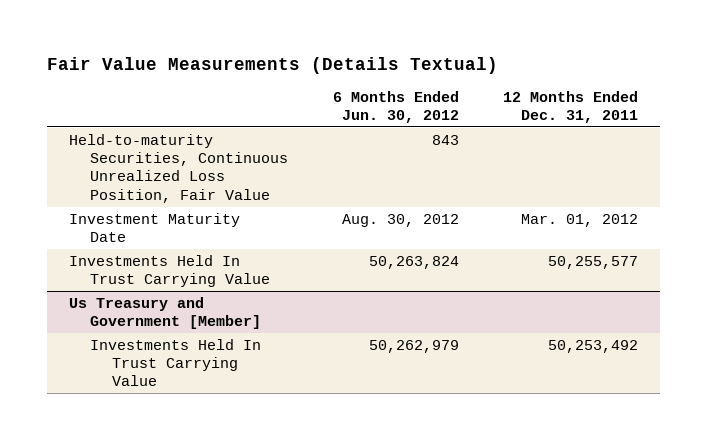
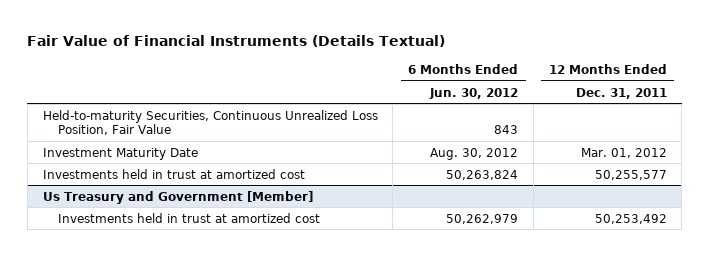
[46,57,498,75] Fair Value Measurements (Details Textual) -> [27,35,446,48] Fair Value of Financial Instruments (Details Textual)
[68,254,271,288] Investments Held In Trust Carrying Value -> [42,168,305,179] Investments held in trust at amortized cost
[90,338,262,387] Investments Held In Trust Carrying Value -> [57,212,320,223] Investments held in trust at amortized cost

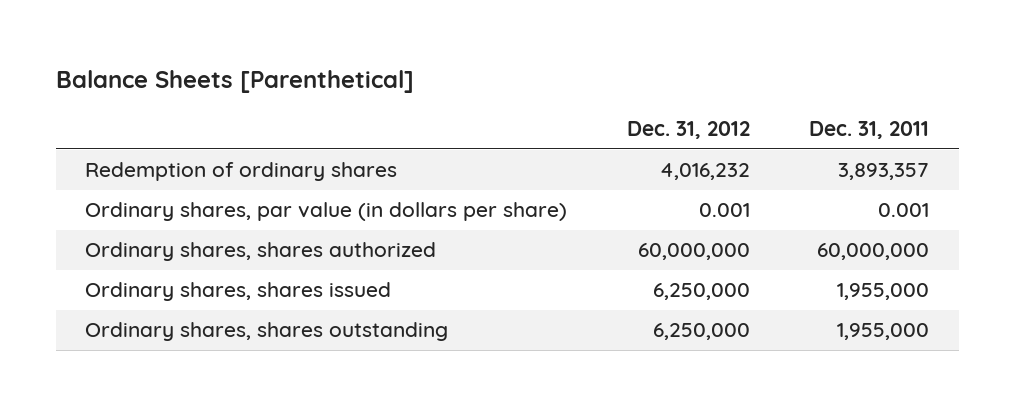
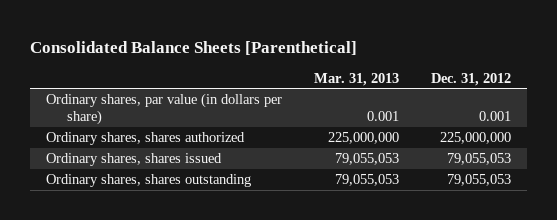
[55,69,414,93] Balance Sheets [Parenthetical] -> [30,40,358,55] Consolidated Balance Sheets [Parenthetical]
[809,121,930,140] Dec. 31, 2011 -> none
none -> [314,72,400,86] Mar. 31, 2013
[85,162,398,182] Redemption of ordinary shares -> none
[637,243,750,261] 60,000,000 -> [440,132,512,145] 225,000,000
[652,283,750,301] 6,250,000 -> [447,153,512,166] 79,055,053
[652,323,750,341] 6,250,000 -> [447,174,512,187] 79,055,053

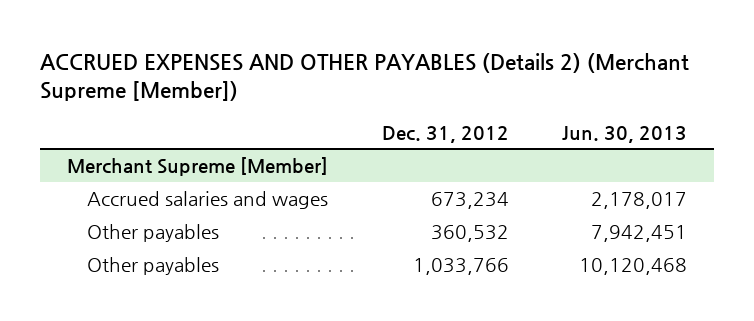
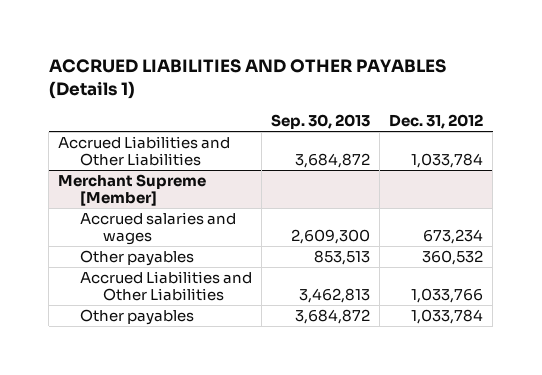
[39,52,689,102] ACCRUED EXPENSES AND OTHER PAYABLES (Details 2) (Merchant Supreme [Member]) -> [48,59,446,100] ACCRUED LIABILITIES AND OTHER PAYABLES (Details 1)
[562,125,688,143] Jun. 30, 2013 -> none
none -> [271,114,371,130] Sep. 30, 2013
none -> [58,135,231,167] Accrued Liabilities and Other Liabilities
none -> [80,270,253,302] Accrued Liabilities and Other Liabilities
[412,257,509,275] 1,033,766 -> [411,308,484,324] 1,033,784

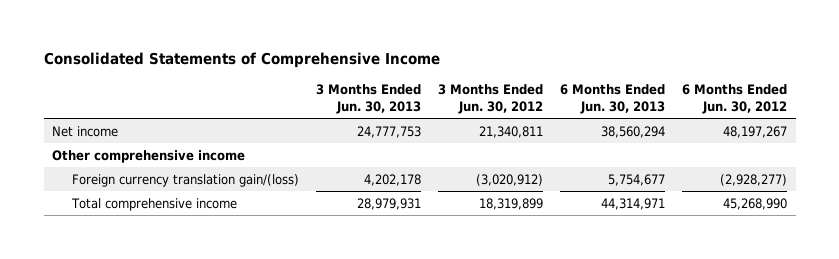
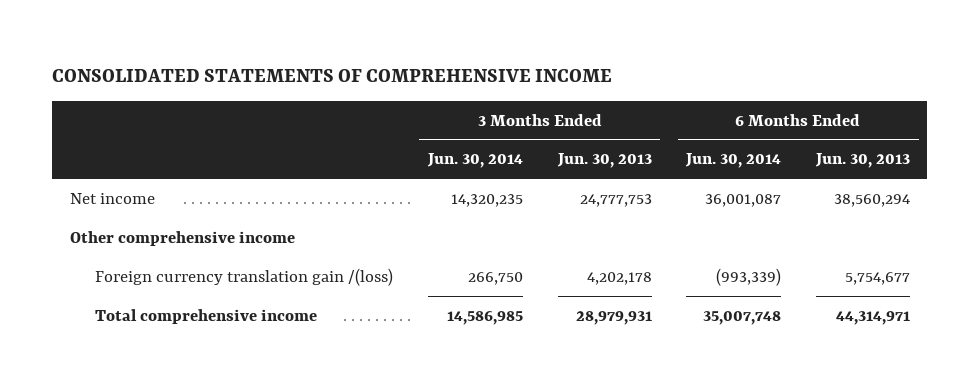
[43,52,440,69] Consolidated Statements of Comprehensive Income -> [52,68,613,82] CONSOLIDATED STATEMENTS OF COMPREHENSIVE INCOME
[438,84,544,114] 3 Months Ended Jun. 30, 2012 -> none
[682,84,788,114] 6 Months Ended Jun. 30, 2012 -> none
none -> [427,153,524,169] Jun. 30, 2014
none -> [685,153,782,169] Jun. 30, 2014
[72,173,300,187] Foreign currency translation gain/(loss) -> [95,267,394,286] Foreign currency translation gain /(loss)

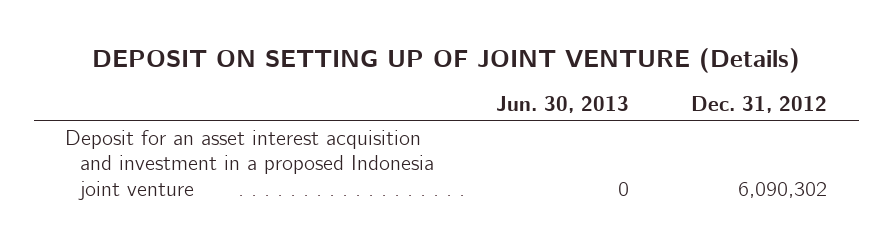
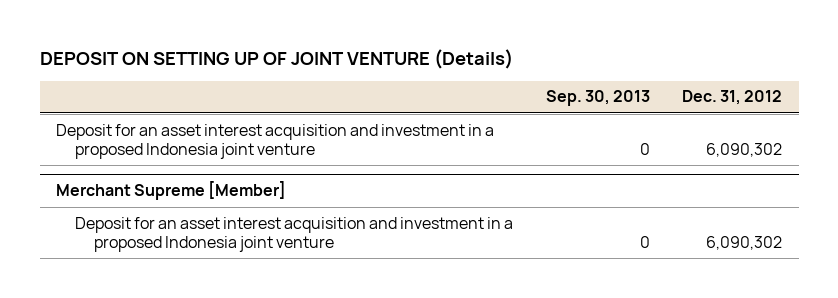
[496,96,630,114] Jun. 30, 2013 -> none
none -> [545,90,650,107] Sep. 30, 2013
none -> [56,181,287,201] Merchant Supreme [Member]
none -> [75,216,514,253] Deposit for an asset interest acquisition and investment in a proposed Indonesia joint venture

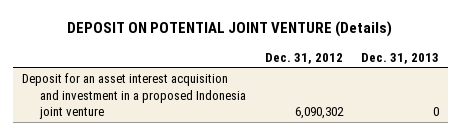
[39,48,513,69] DEPOSIT ON SETTING UP OF JOINT VENTURE (Details) -> [67,21,393,38] DEPOSIT ON POTENTIAL JOINT VENTURE (Details)
[545,90,650,107] Sep. 30, 2013 -> none
none -> [360,52,439,64] Dec. 31, 2013
[56,181,287,201] Merchant Supreme [Member] -> none
[75,216,514,253] Deposit for an asset interest acquisition and investment in a proposed Indonesia joint venture -> none

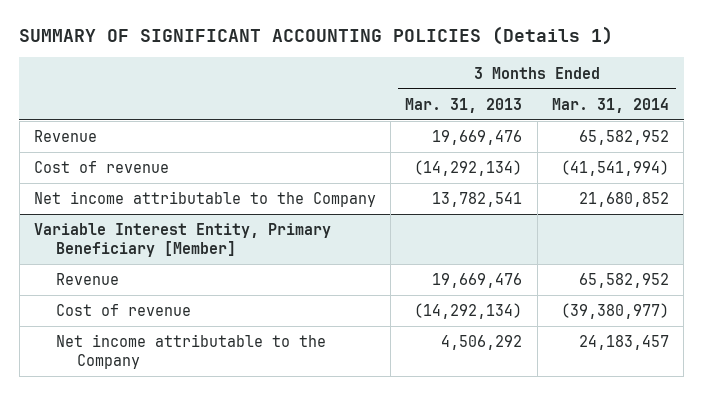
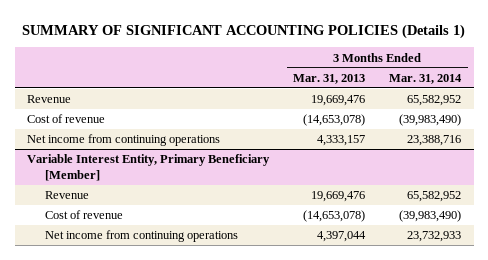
[33,191,376,208] Net income attributable to the Company -> none
[414,160,523,177] (14,292,134) -> [303,114,366,127] (14,653,078)
[560,160,669,177] (41,541,994) -> [399,114,462,127] (39,983,490)
none -> [27,134,221,147] Net income from continuing operations
[55,334,326,370] Net income attributable to the Company -> none
[414,303,523,320] (14,292,134) -> [303,210,366,223] (14,653,078)
[560,303,669,320] (39,380,977) -> [399,210,462,223] (39,983,490)
none -> [44,230,238,243] Net income from continuing operations

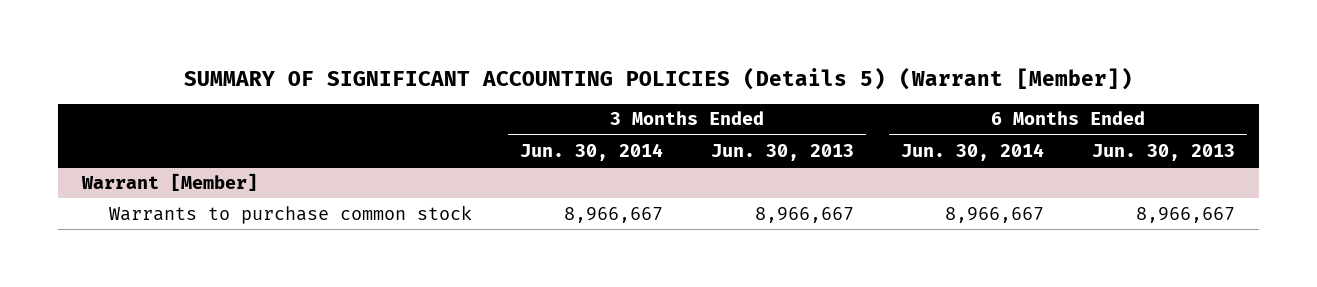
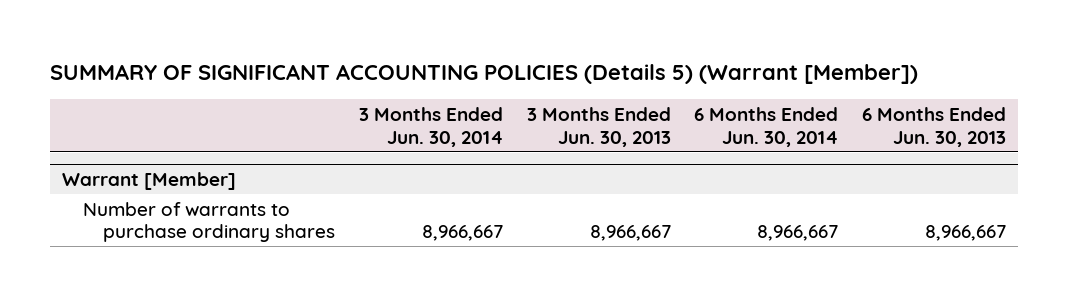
[109,204,473,224] Warrants to purchase common stock -> [82,201,335,243] Number of warrants to purchase ordinary shares

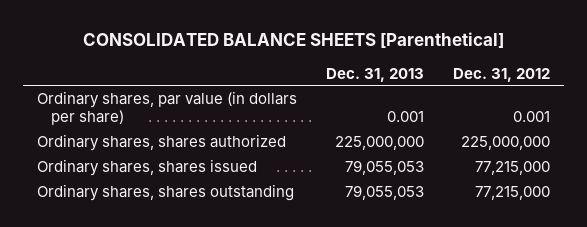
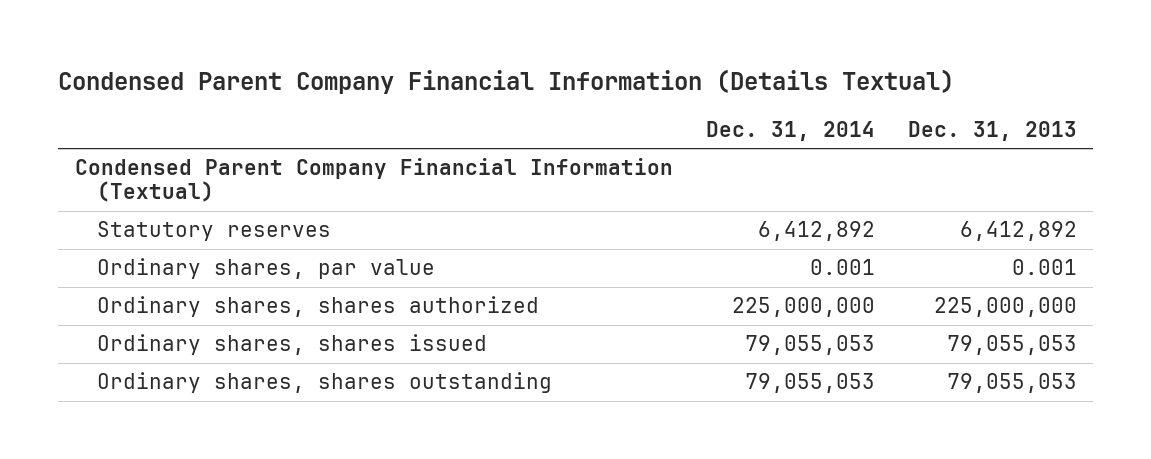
[82,31,504,48] CONSOLIDATED BALANCE SHEETS [Parenthetical] -> [57,68,954,94] Condensed Parent Company Financial Information (Details Textual)
[452,67,550,82] Dec. 31, 2012 -> none
none -> [705,120,875,141] Dec. 31, 2014
none -> [74,158,673,203] Condensed Parent Company Financial Information (Textual)
none -> [97,221,332,242] Statutory reserves
[37,90,298,126] Ordinary shares, par value (in dollars per share) -> [97,258,436,280] Ordinary shares, par value

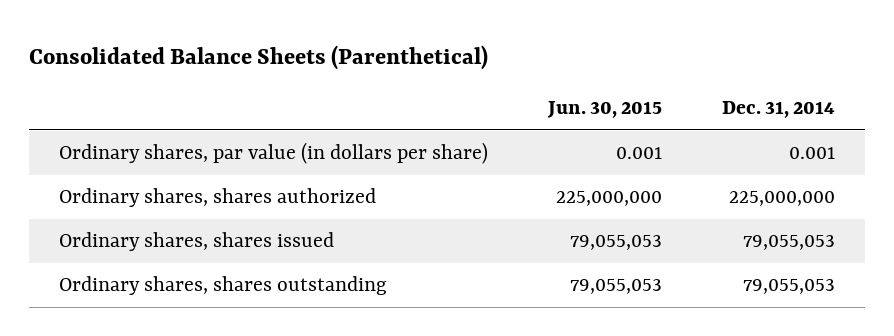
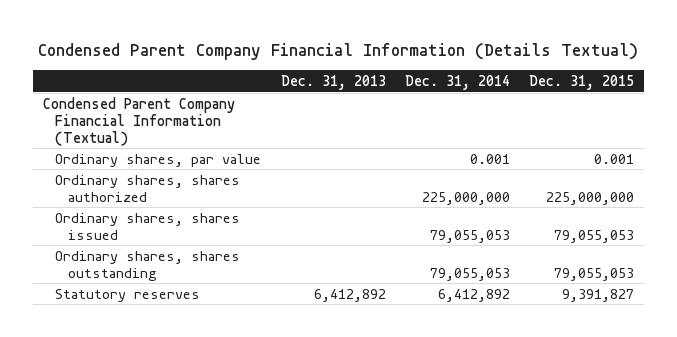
[28,44,488,70] Consolidated Balance Sheets (Parenthetical) -> [38,42,639,60] Condensed Parent Company Financial Information (Details Textual)
[546,101,662,119] Jun. 30, 2015 -> none
none -> [280,75,386,91] Dec. 31, 2013
none -> [529,75,635,91] Dec. 31, 2015
none -> [42,96,235,146] Condensed Parent Company Financial Information (Textual)
[58,142,488,165] Ordinary shares, par value (in dollars per share) -> [55,153,262,167] Ordinary shares, par value
none -> [55,288,201,302] Statutory reserves

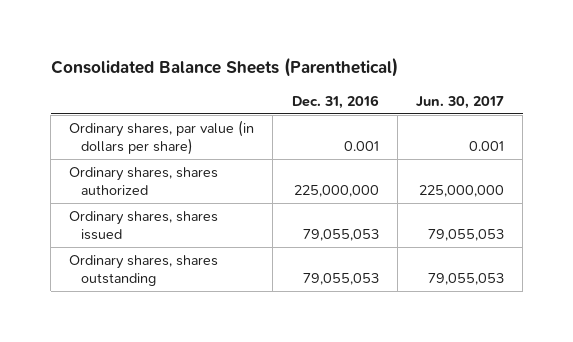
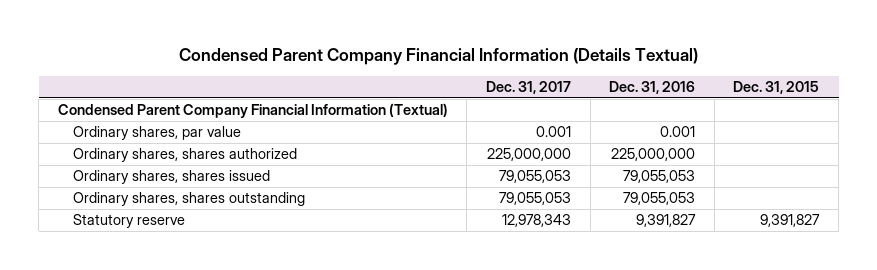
[50,57,398,78] Consolidated Balance Sheets (Parenthetical) -> [178,48,698,66] Condensed Parent Company Financial Information (Details Textual)
[416,95,505,109] Jun. 30, 2017 -> none
none -> [485,81,571,95] Dec. 31, 2017
none -> [733,81,820,95] Dec. 31, 2015
none -> [57,103,448,119] Condensed Parent Company Financial Information (Textual)
[69,119,255,155] Ordinary shares, par value (in dollars per share) -> [72,126,241,141] Ordinary shares, par value
none -> [72,214,185,229] Statutory reserve

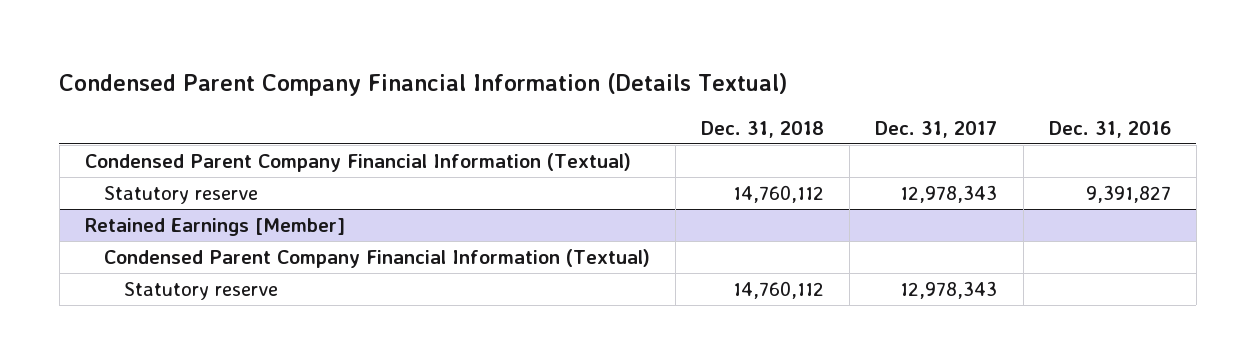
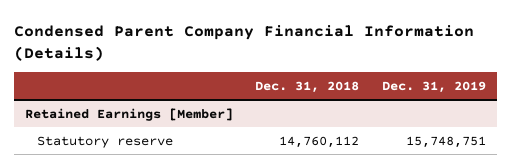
[59,73,788,97] Condensed Parent Company Financial Information (Details Textual) -> [14,25,475,62] Condensed Parent Company Financial Information (Details)
[875,120,998,138] Dec. 31, 2017 -> none
[1048,120,1171,138] Dec. 31, 2016 -> none
none -> [381,80,486,93] Dec. 31, 2019
[84,152,631,172] Condensed Parent Company Financial Information (Textual) -> none
[104,185,259,204] Statutory reserve -> none
[104,248,651,268] Condensed Parent Company Financial Information (Textual) -> none

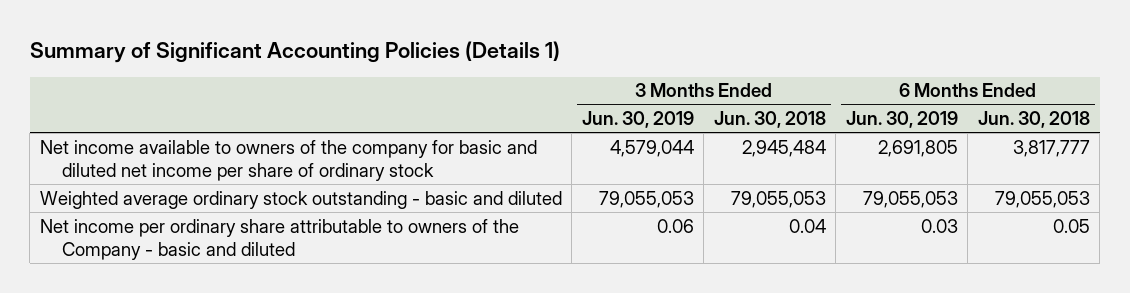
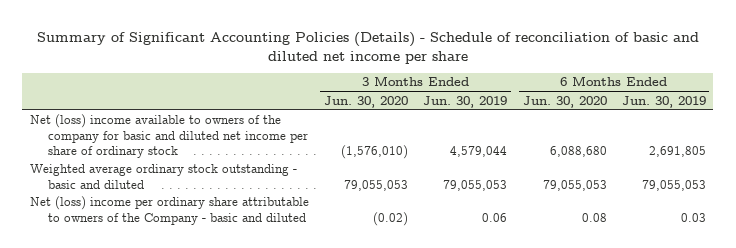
[29,41,560,64] Summary of Significant Accounting Policies (Details 1) -> [36,31,699,64] Summary of Significant Accounting Policies (Details) - Schedule of reconciliation of basic and diluted net income per share
[713,110,826,128] Jun. 30, 2018 -> none
[977,110,1090,128] Jun. 30, 2018 -> none
none -> [324,95,409,108] Jun. 30, 2020
none -> [522,95,607,108] Jun. 30, 2020
[39,139,537,181] Net income available to owners of the company for basic and diluted net income per share of ordinary stock -> [30,114,308,158] Net (loss) income available to owners of the company for basic and diluted net income per share of ordinary stock
[39,218,519,260] Net income per ordinary share attributable to owners of the Company - basic and diluted -> [30,196,310,225] Net (loss) income per ordinary share attributable to owners of the Company - basic and diluted

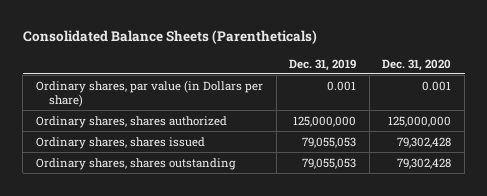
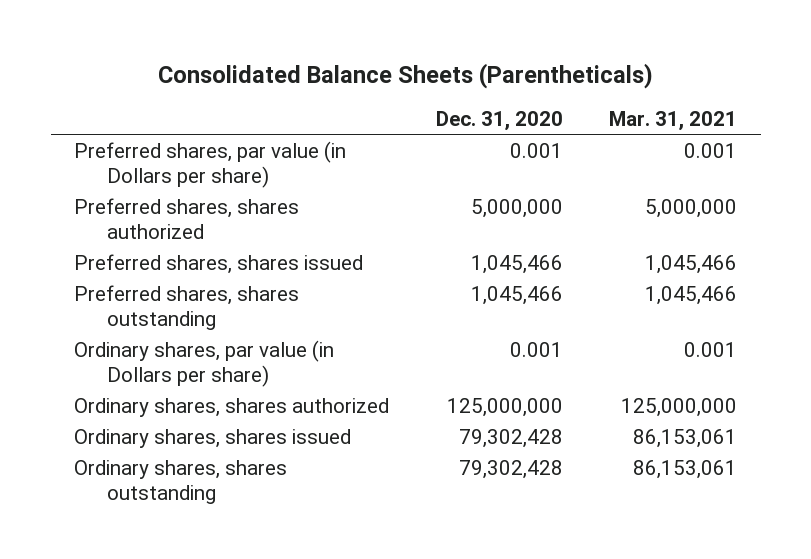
[289,58,357,71] Dec. 31, 2019 -> none
none -> [609,111,738,132] Mar. 31, 2021
none -> [74,140,347,189] Preferred shares, par value (in Dollars per share)
none -> [74,197,300,240] Preferred shares, shares authorized
none -> [74,253,364,274] Preferred shares, shares issued
none -> [74,284,300,331] Preferred shares, shares outstanding

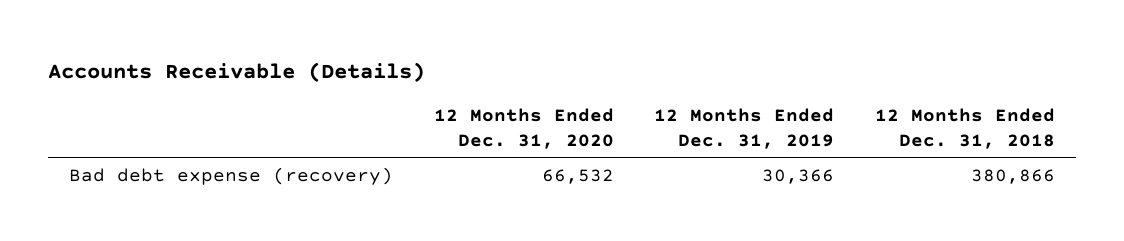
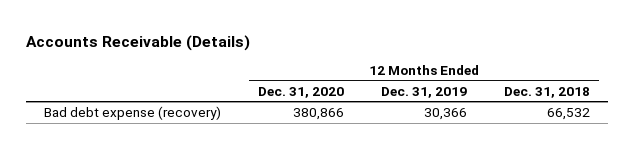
[541,169,614,185] 66,532 -> [293,108,345,121] 380,866
[971,169,1056,185] 380,866 -> [546,108,590,121] 66,532

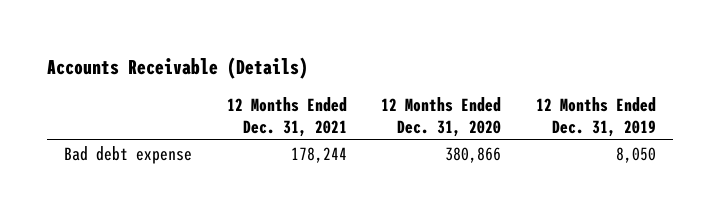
[503,86,590,98] Dec. 31, 2018 -> none
none -> [226,96,347,137] 12 Months Ended Dec. 31, 2021
[44,106,222,121] Bad debt expense (recovery) -> [64,146,193,165] Bad debt expense
[423,108,467,121] 30,366 -> [615,147,656,164] 8,050

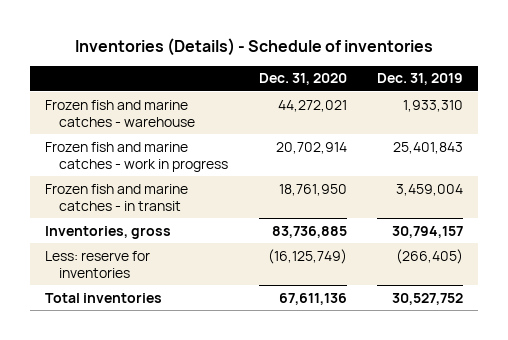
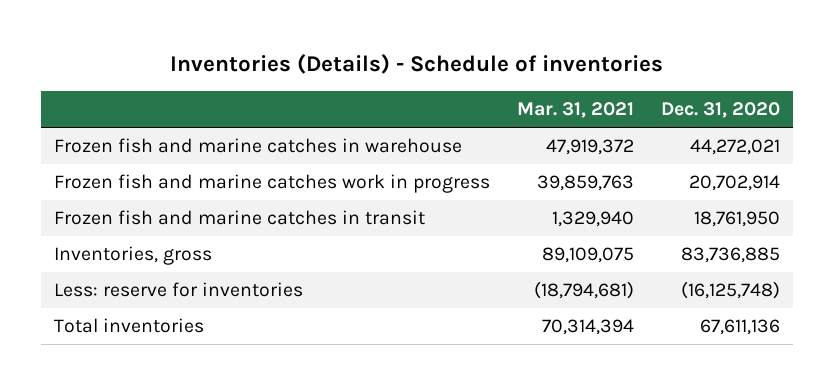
[377,73,464,86] Dec. 31, 2019 -> none
none -> [517,102,635,119] Mar. 31, 2021
[45,99,196,128] Frozen fish and marine catches - warehouse -> [54,138,463,154] Frozen fish and marine catches in warehouse
[45,141,229,173] Frozen fish and marine catches - work in progress -> [54,174,491,194] Frozen fish and marine catches work in progress
[45,183,189,212] Frozen fish and marine catches - in transit -> [54,210,426,226] Frozen fish and marine catches in transit
[267,248,347,264] (16,125,749) -> [681,281,781,300] (16,125,748)

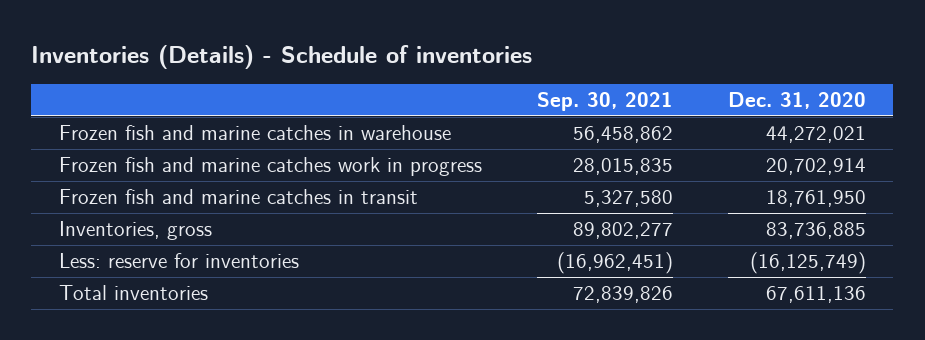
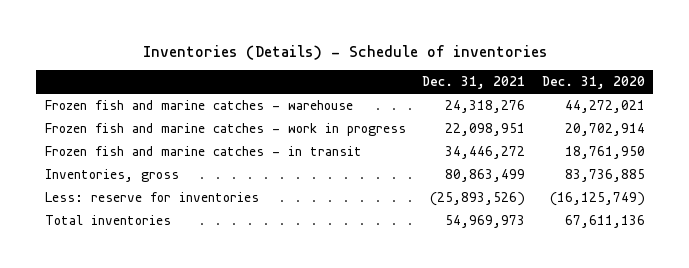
[536,92,673,112] Sep. 30, 2021 -> none
none -> [422,76,526,90] Dec. 31, 2021
[58,125,451,141] Frozen fish and marine catches in warehouse -> [44,99,353,110] Frozen fish and marine catches - warehouse
[58,157,482,177] Frozen fish and marine catches work in progress -> [44,122,406,136] Frozen fish and marine catches - work in progress
[58,189,418,205] Frozen fish and marine catches in transit -> [44,145,362,156] Frozen fish and marine catches - in transit

